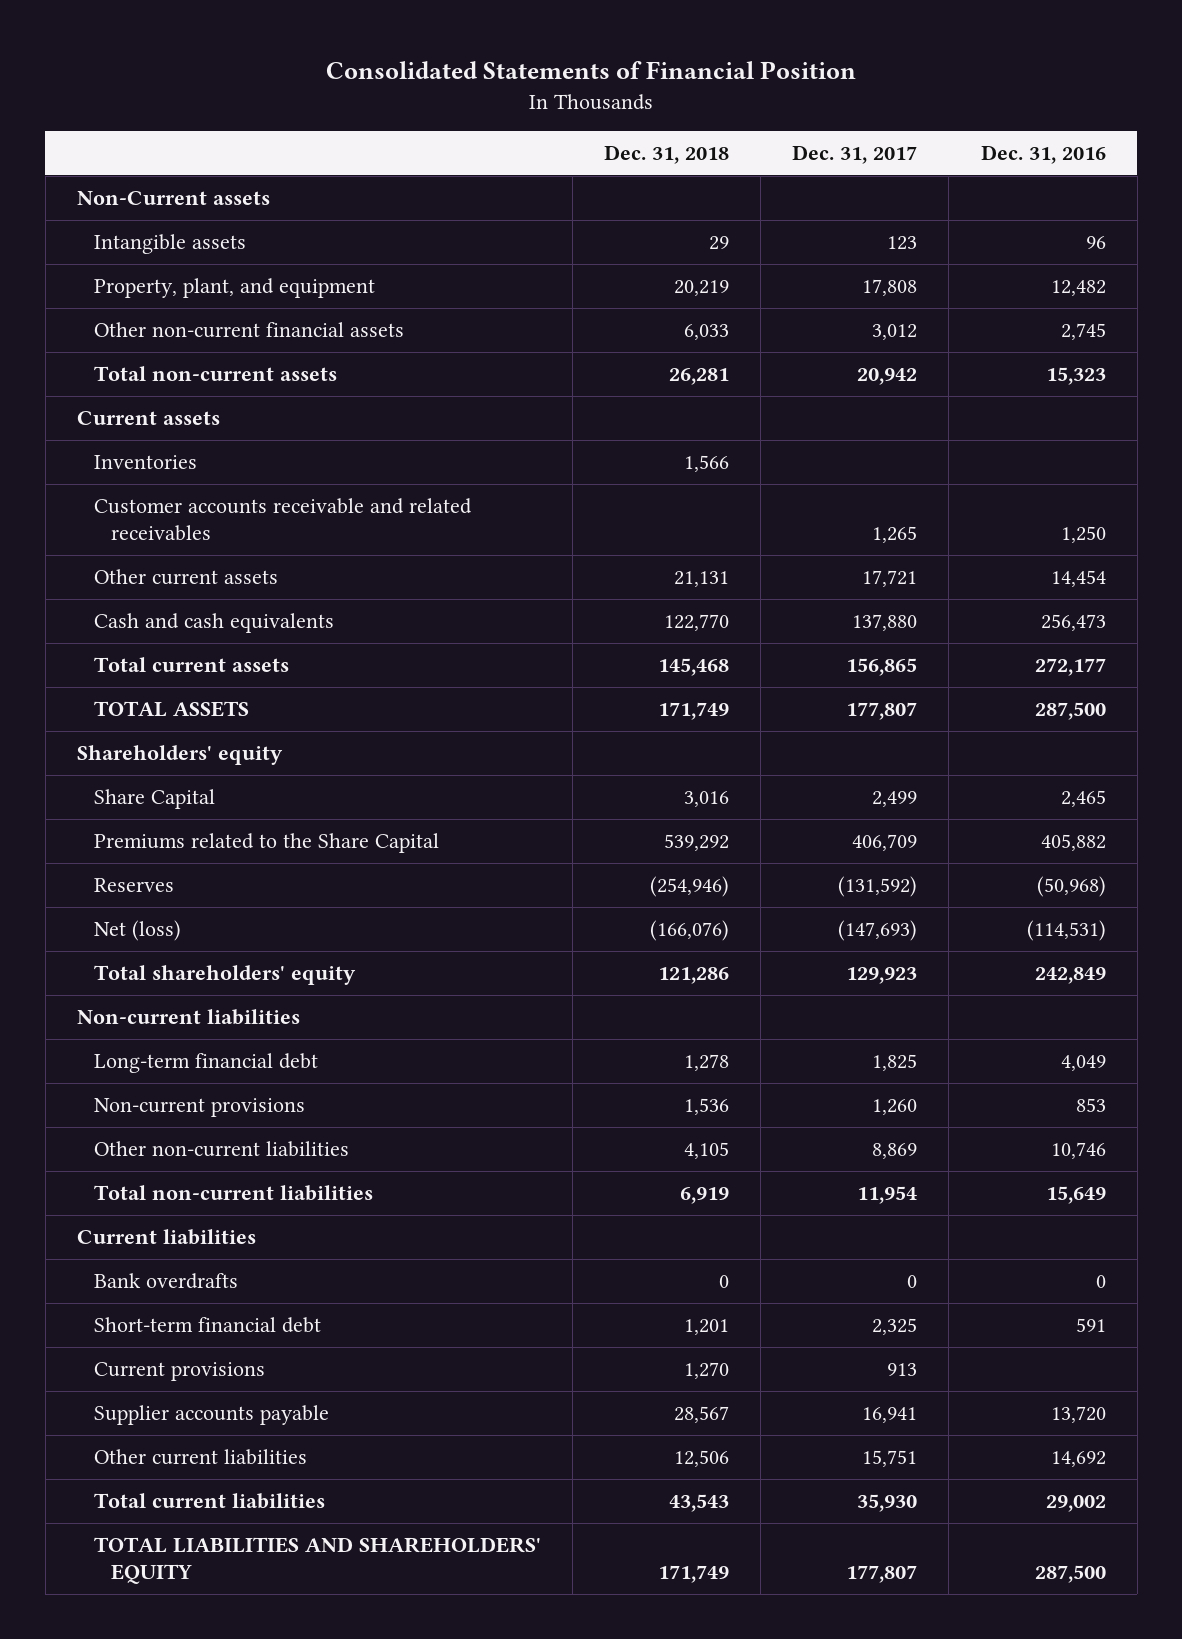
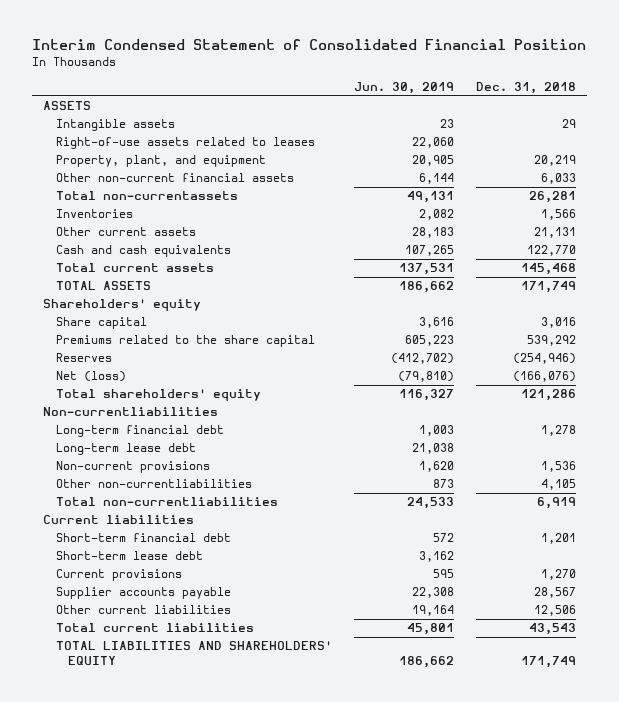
[326,61,857,80] Consolidated Statements of Financial Position -> [31,39,586,51] Interim Condensed Statement of Consolidated Financial Position
[792,144,918,164] Dec. 31, 2017 -> none
[980,144,1106,164] Dec. 31, 2016 -> none
none -> [353,82,454,95] Jun. 30, 2019
[76,191,270,206] Non-Current assets -> none
none -> [43,101,92,111] ASSETS
none -> [55,137,315,150] Right-of-use assets related to leases
[76,411,220,426] Current assets -> none
[93,366,337,382] Total non-current assets -> [55,191,238,201] Total non-currentassets
[93,498,472,542] Customer accounts receivable and related receivables -> none
[93,789,215,810] Share Capital -> [55,317,147,330] Share capital
[93,833,439,854] Premiums related to the Share Capital -> [55,335,315,348] Premiums related to the share capital
[76,1009,300,1026] Non-current liabilities -> [43,407,219,417] Non-currentliabilities
none -> [55,443,196,456] Long-term lease debt
[93,1141,349,1158] Other non-current liabilities -> [55,479,252,489] Other non-currentliabilities
[93,1185,373,1202] Total non-current liabilities -> [55,497,278,507] Total non-currentliabilities
[93,1273,238,1290] Bank overdrafts -> none
none -> [55,551,203,561] Short-term lease debt

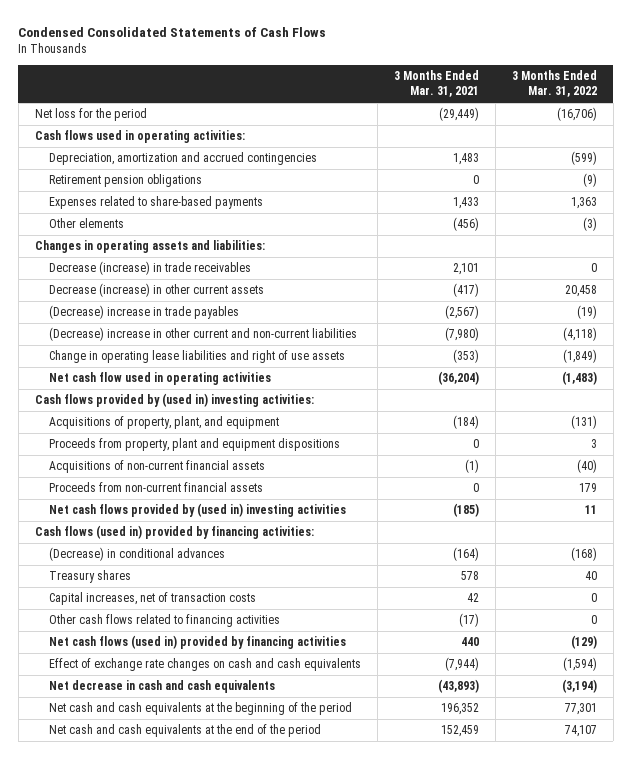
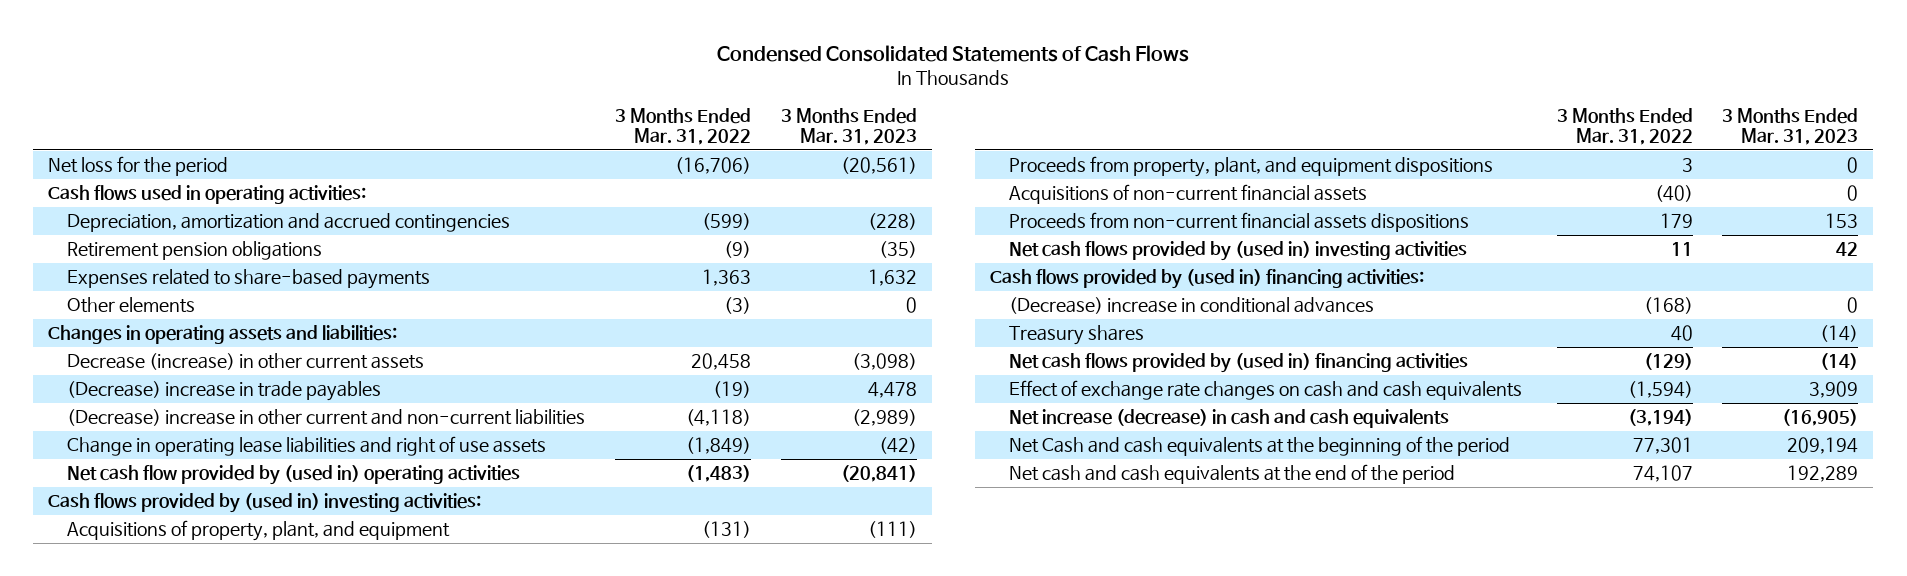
[393,70,479,98] 3 Months Ended Mar. 31, 2021 -> none
none -> [780,107,917,146] 3 Months Ended Mar. 31, 2023
[48,261,251,276] Decrease (increase) in trade receivables -> none
[48,372,271,386] Net cash flow used in operating activities -> [67,465,521,486] Net cash flow provided by (used in) operating activities
[48,438,340,452] Proceeds from property, plant and equipment dispositions -> [1009,156,1494,178] Proceeds from property, plant, and equipment dispositions
[48,482,263,493] Proceeds from non-current financial assets -> [1009,212,1470,233] Proceeds from non-current financial assets dispositions
[34,525,314,540] Cash flows (used in) provided by financing activities: -> [990,269,1425,290] Cash flows provided by (used in) financing activities:
[48,547,225,562] (Decrease) in conditional advances -> [1009,297,1375,315] (Decrease) increase in conditional advances
[48,592,256,606] Capital increases, net of transaction costs -> none
[48,614,280,628] Other cash flows related to financing activities -> none
[48,635,346,650] Net cash flows (used in) provided by financing activities -> [1009,353,1469,374] Net cash flows provided by (used in) financing activities
[48,680,275,694] Net decrease in cash and cash equivalents -> [1009,409,1450,429] Net increase (decrease) in cash and cash equivalents
[48,702,352,716] Net cash and cash equivalents at the beginning of the period -> [1009,436,1511,457] Net Cash and cash equivalents at the beginning of the period

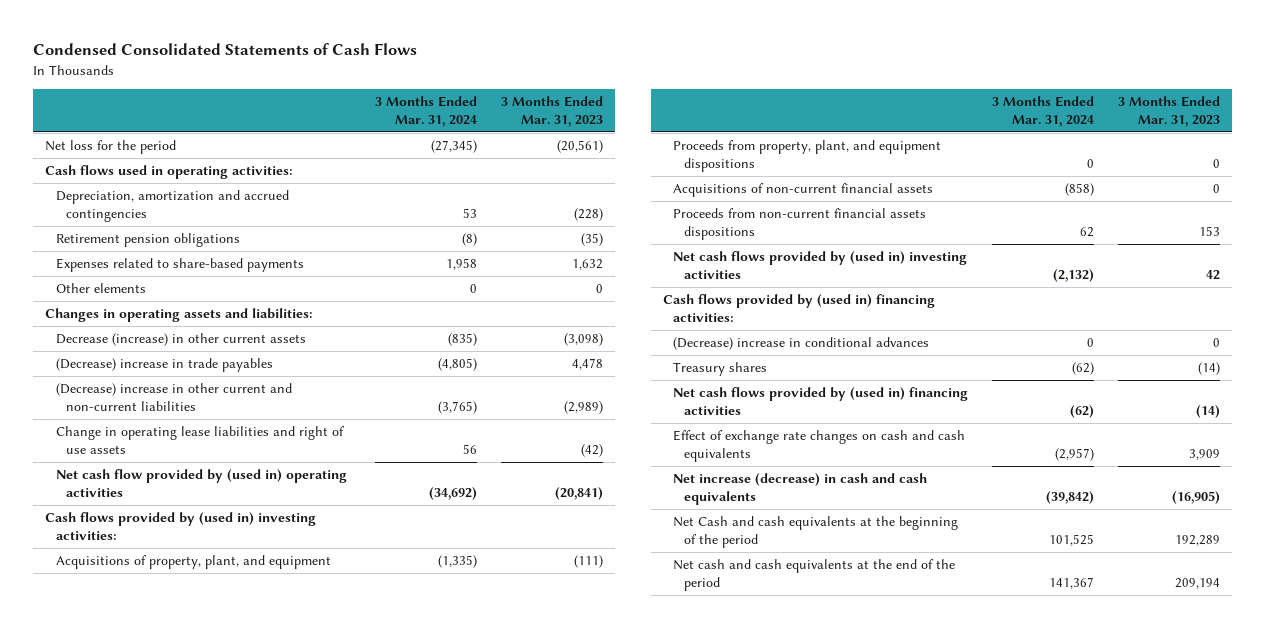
[615,107,752,146] 3 Months Ended Mar. 31, 2022 -> none
none -> [374,95,477,128] 3 Months Ended Mar. 31, 2024
[1787,437,1859,455] 209,194 -> [1175,535,1221,547] 192,289
[1787,465,1859,483] 192,289 -> [1175,578,1221,590] 209,194

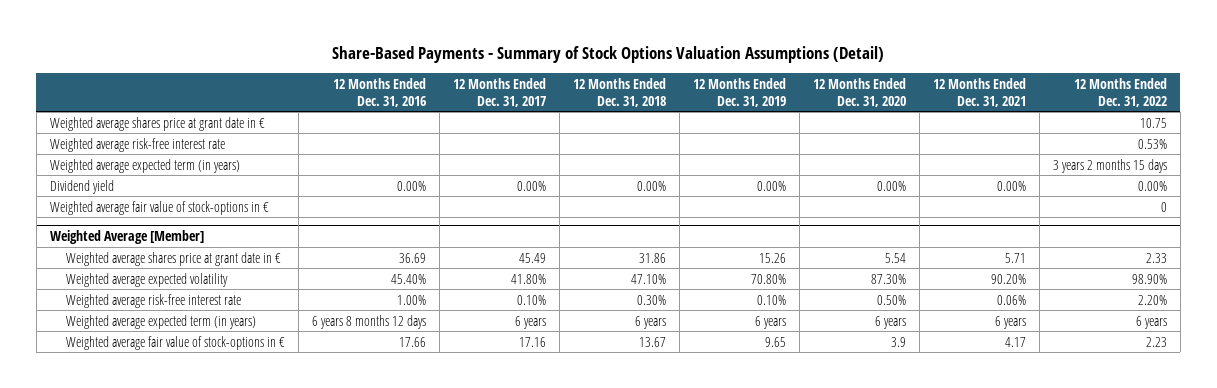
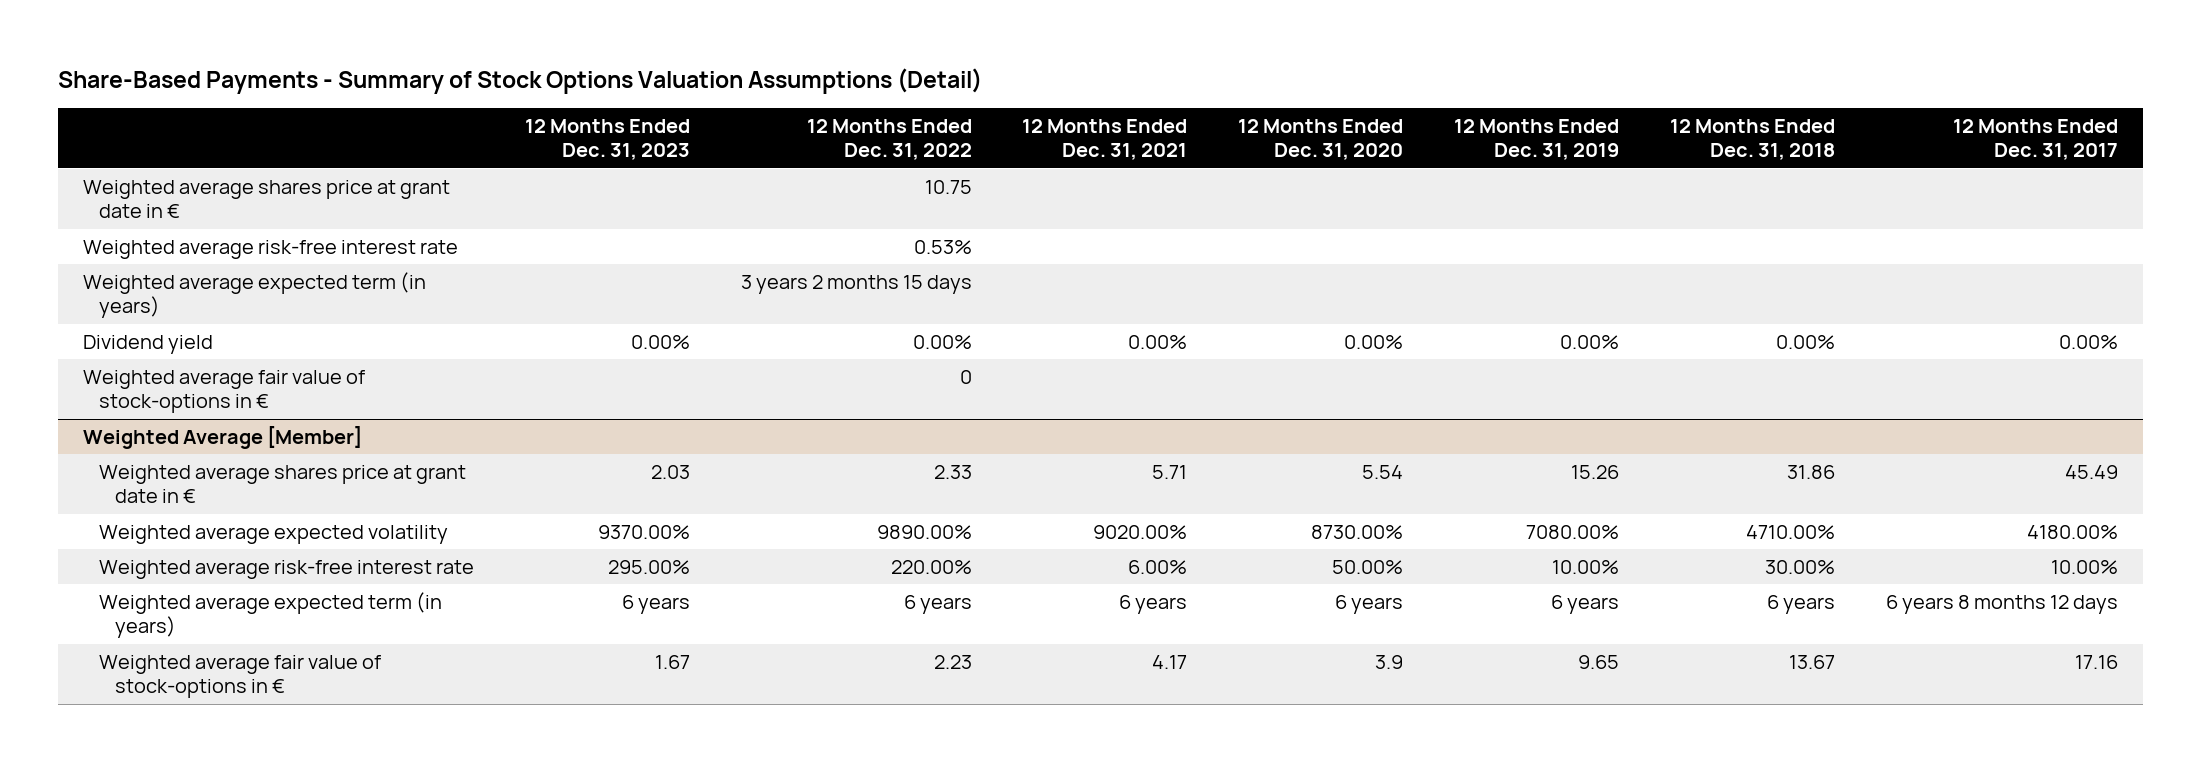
[333,77,427,107] 12 Months Ended Dec. 31, 2016 -> none
none -> [524,119,690,161] 12 Months Ended Dec. 31, 2023
[511,273,547,284] 41.80% -> [2026,524,2118,539] 4180.00%
[631,273,667,284] 47.10% -> [1745,524,1835,539] 4710.00%
[751,273,787,284] 70.80% -> [1525,524,1619,539] 7080.00%
[871,273,907,284] 87.30% -> [1311,524,1404,539] 8730.00%
[990,273,1026,284] 90.20% -> [1093,524,1188,539] 9020.00%
[1131,273,1167,284] 98.90% -> [876,524,972,539] 9890.00%
[517,294,547,305] 0.10% -> [2050,559,2118,574] 10.00%
[637,294,667,305] 0.30% -> [1764,559,1835,574] 30.00%
[757,294,787,305] 0.10% -> [1551,559,1619,574] 10.00%
[877,294,907,305] 0.50% -> [1332,559,1404,574] 50.00%
[996,294,1026,305] 0.06% -> [1128,559,1188,574] 6.00%
[1137,294,1167,305] 2.20% -> [890,559,972,574] 220.00%
[515,315,547,329] 6 years -> [1885,594,2118,614] 6 years 8 months 12 days

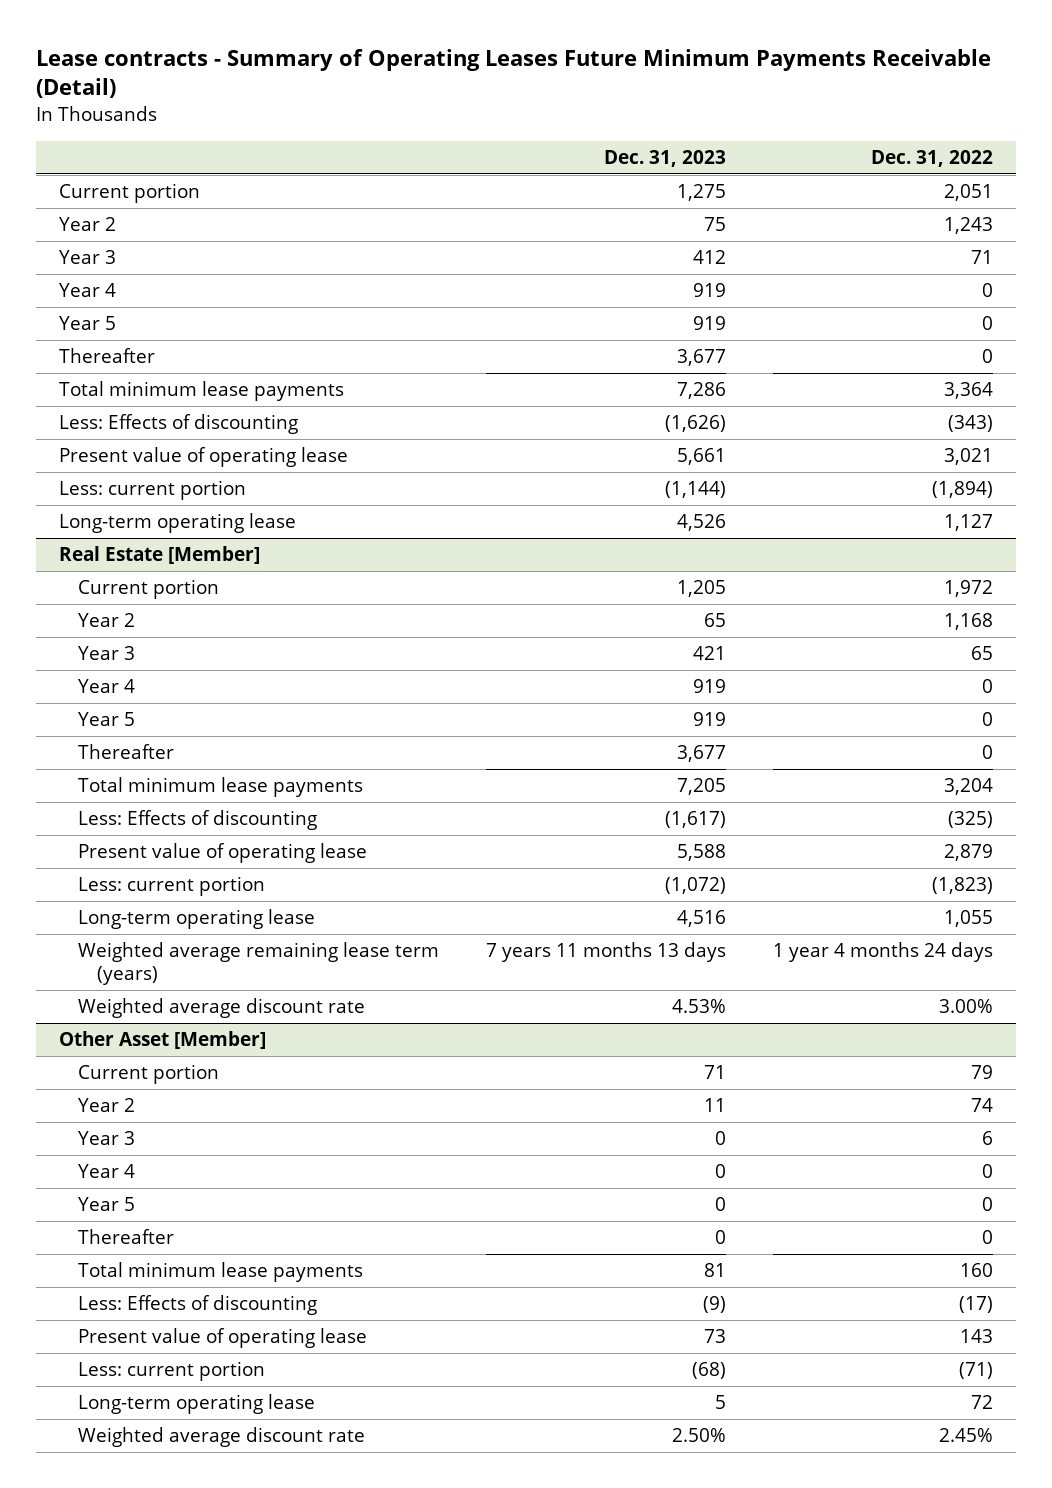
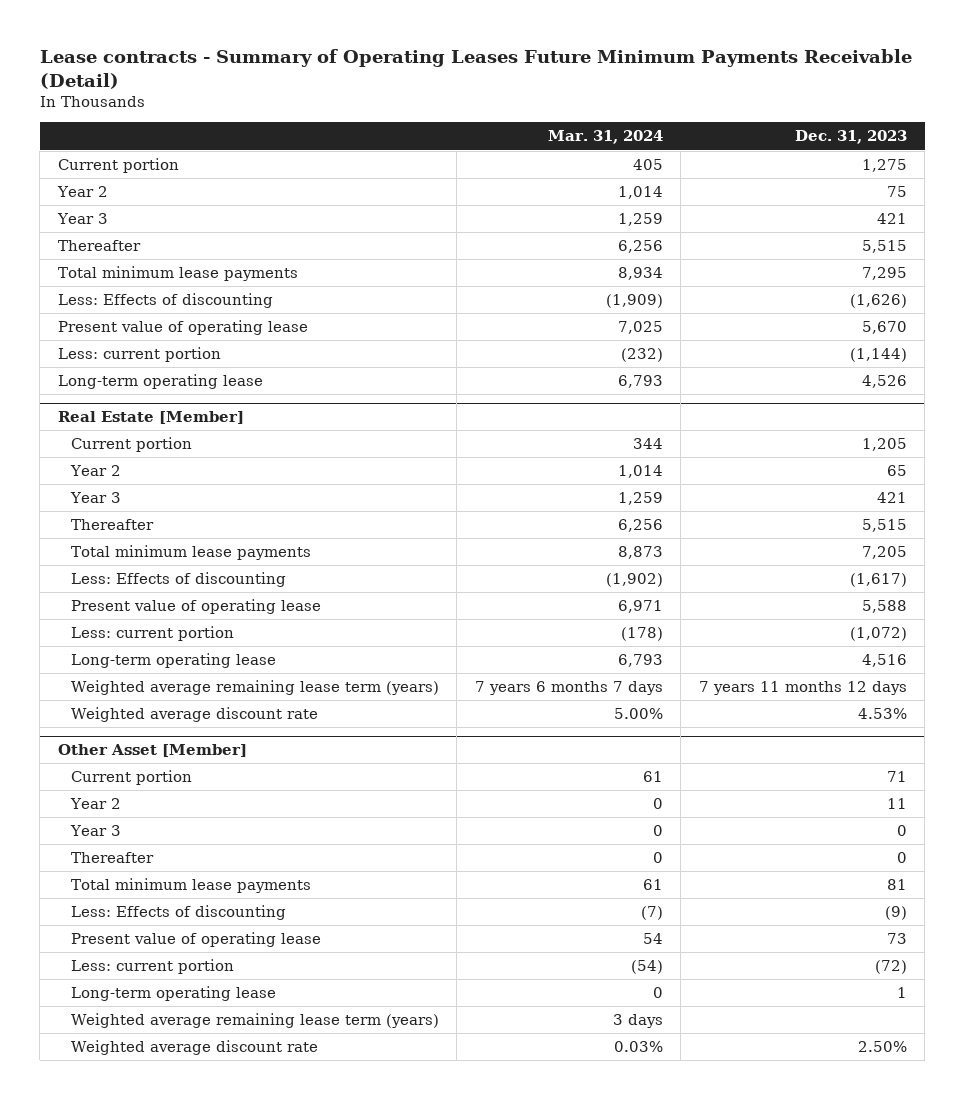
[870,150,993,168] Dec. 31, 2022 -> none
none -> [547,130,663,145] Mar. 31, 2024
[59,283,117,298] Year 4 -> none
[59,316,117,331] Year 5 -> none
[692,250,726,265] 412 -> [876,213,907,225] 421
[676,349,726,367] 3,677 -> [861,240,907,254] 5,515
[676,382,726,400] 7,286 -> [861,267,907,281] 7,295
[676,448,726,466] 5,661 -> [861,321,907,335] 5,670
[78,679,136,694] Year 4 -> none
[78,712,136,727] Year 5 -> none
[676,745,726,763] 3,677 -> [861,519,907,533] 5,515
[485,942,726,963] 7 years 11 months 13 days -> [698,681,907,696] 7 years 11 months 12 days
[78,1164,136,1179] Year 4 -> none
[78,1197,136,1212] Year 5 -> none
[691,1362,726,1380] (68) -> [874,960,907,975] (72)
[714,1395,726,1410] 5 -> [896,987,907,999] 1
none -> [71,1013,440,1029] Weighted average remaining lease term (years)

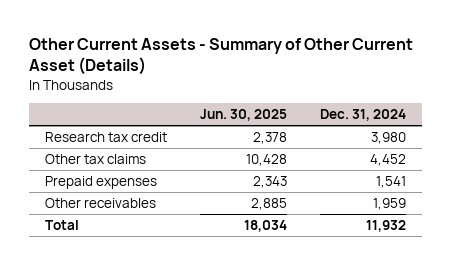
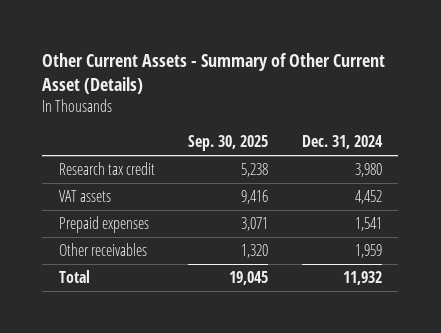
[199,109,287,122] Jun. 30, 2025 -> none
none -> [188,134,269,151] Sep. 30, 2025
[44,153,146,164] Other tax claims -> [58,190,111,203] VAT assets

